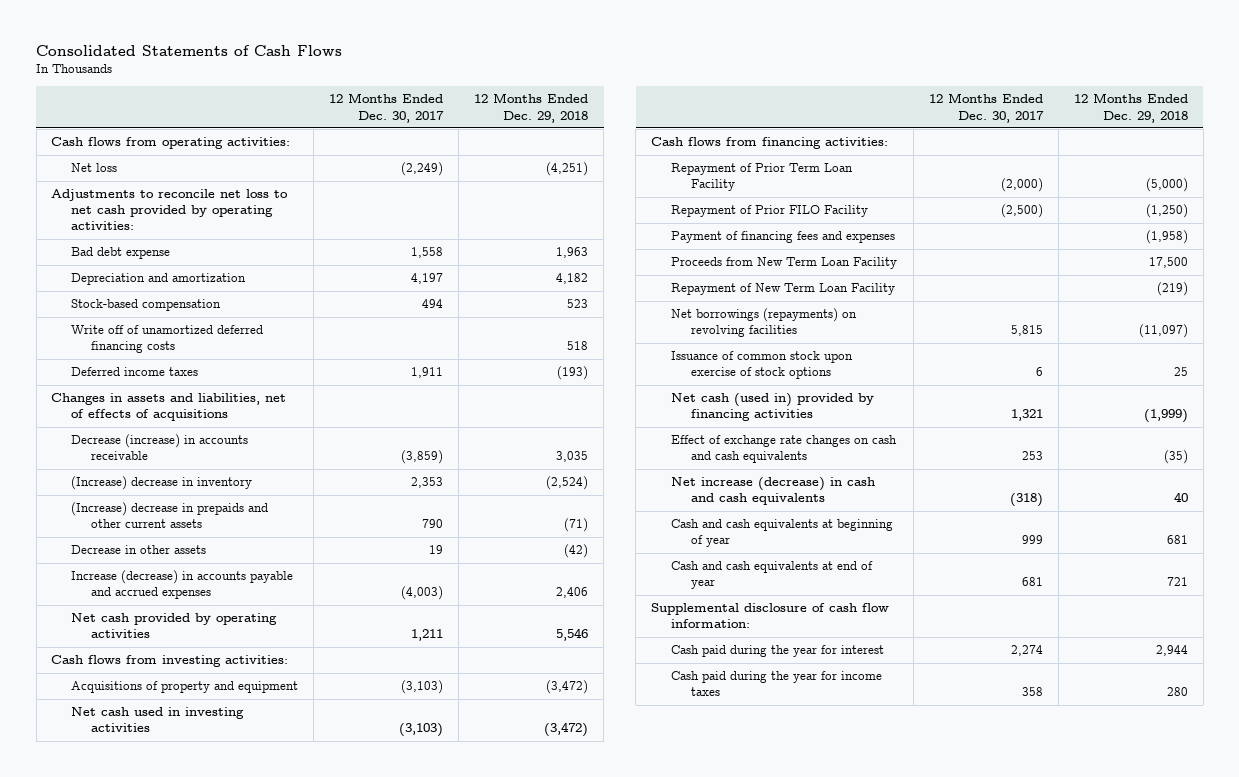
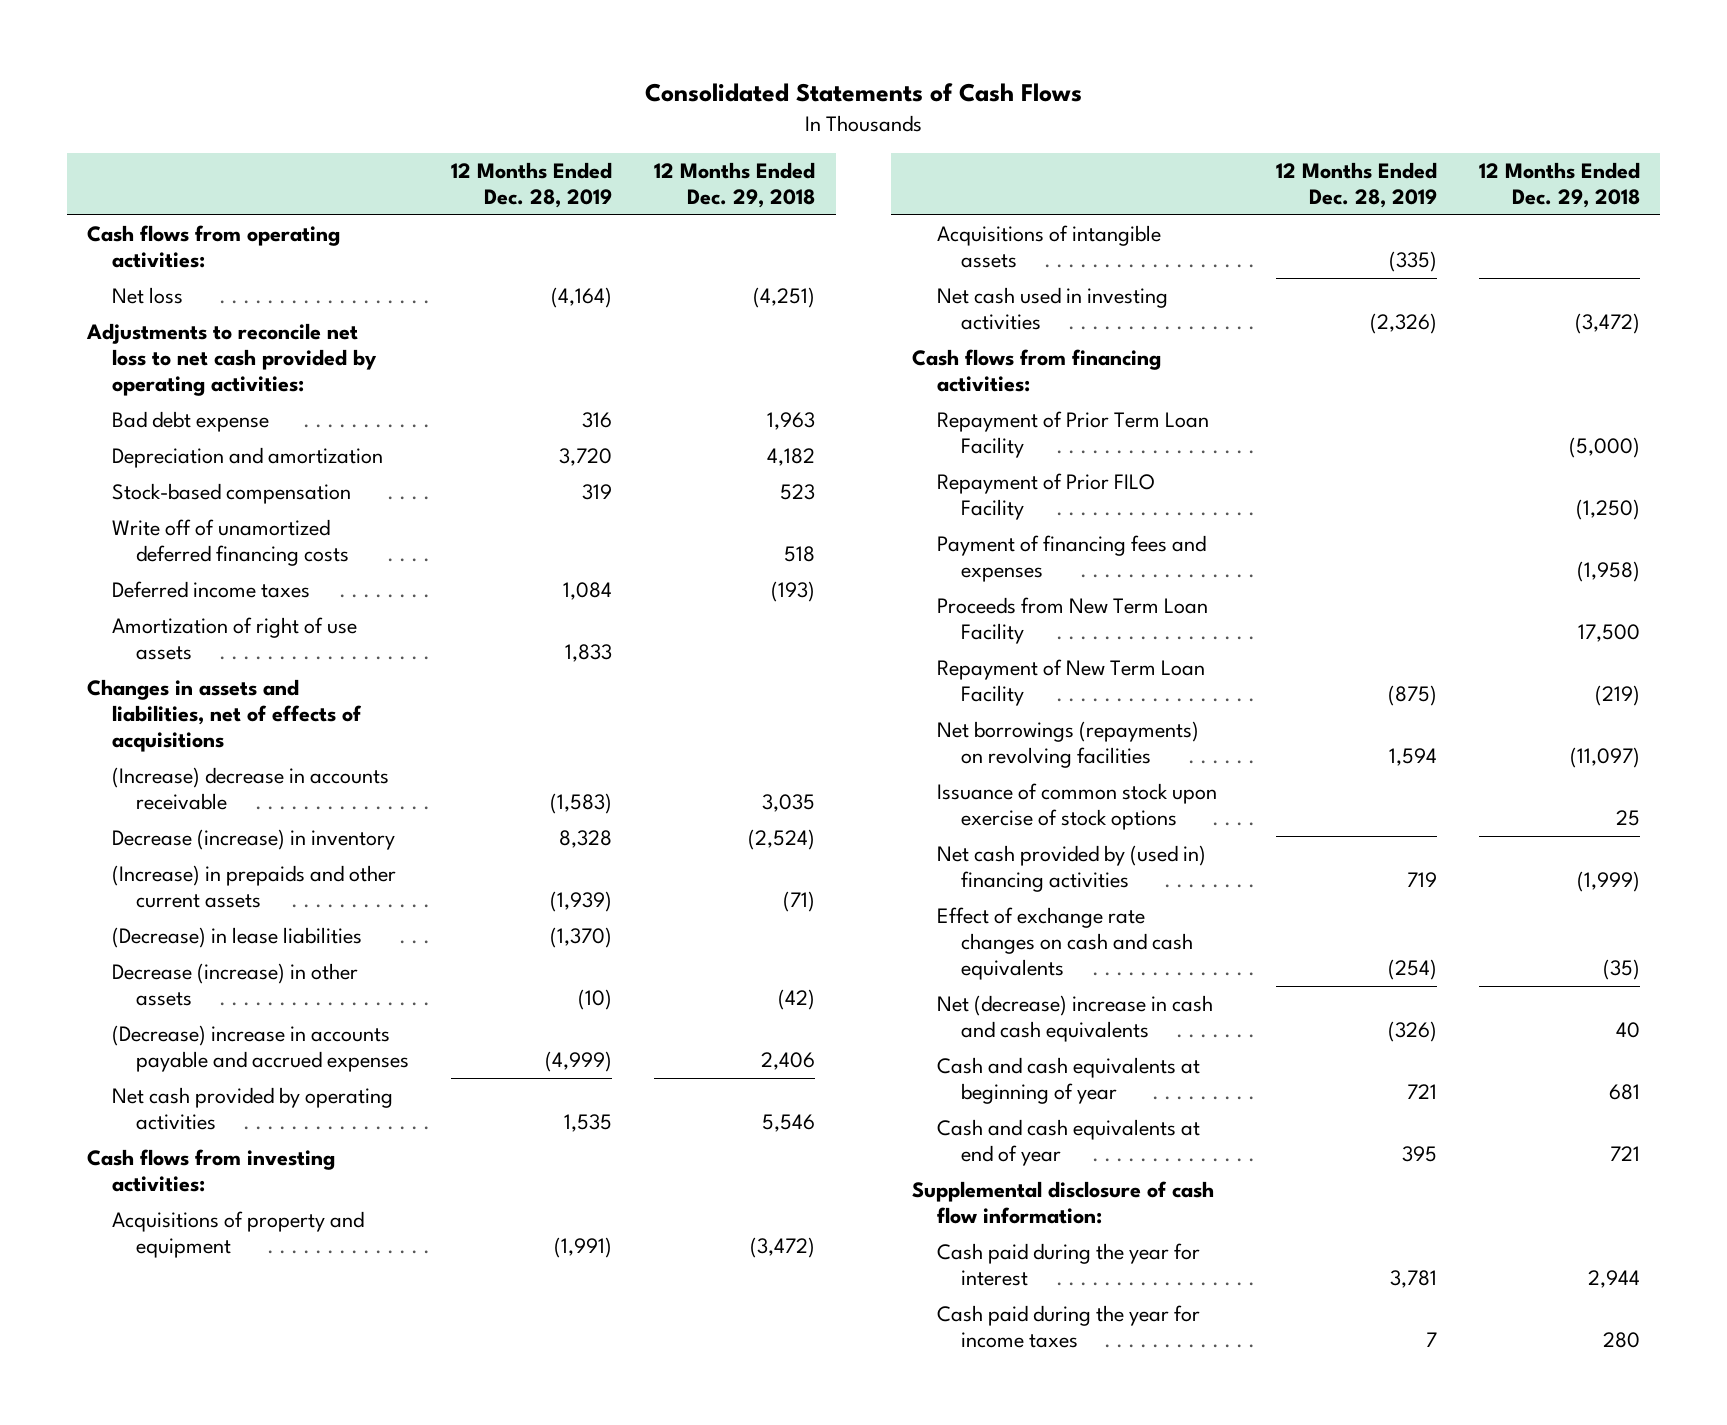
[329,93,445,123] 12 Months Ended Dec. 30, 2017 -> none
none -> [451,162,613,209] 12 Months Ended Dec. 28, 2019
none -> [111,617,357,661] Amortization of right of use assets
[71,434,249,461] Decrease (increase) in accounts receivable -> [111,767,389,811] (Increase) decrease in accounts receivable
[71,476,253,491] (Increase) decrease in inventory -> [111,829,395,851] Decrease (increase) in inventory
[71,502,269,529] (Increase) decrease in prepaids and other current assets -> [111,865,396,909] (Increase) in prepaids and other current assets
none -> [111,927,362,949] (Decrease) in lease liabilities
[71,545,207,555] Decrease in other assets -> [111,963,358,1007] Decrease (increase) in other assets
[71,570,294,600] Increase (decrease) in accounts payable and accrued expenses -> [111,1025,410,1073] (Decrease) increase in accounts payable and accrued expenses
none -> [936,225,1161,269] Acquisitions of intangible assets
[671,393,875,422] Net cash (used in) provided by financing activities -> [936,845,1206,893] Net cash provided by (used in) financing activities
[671,477,876,506] Net increase (decrease) in cash and cash equivalents -> [936,995,1213,1043] Net (decrease) increase in cash and cash equivalents

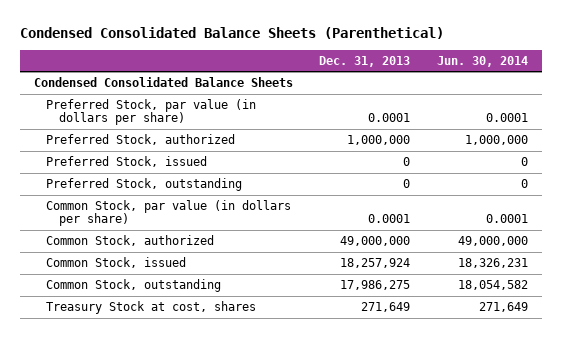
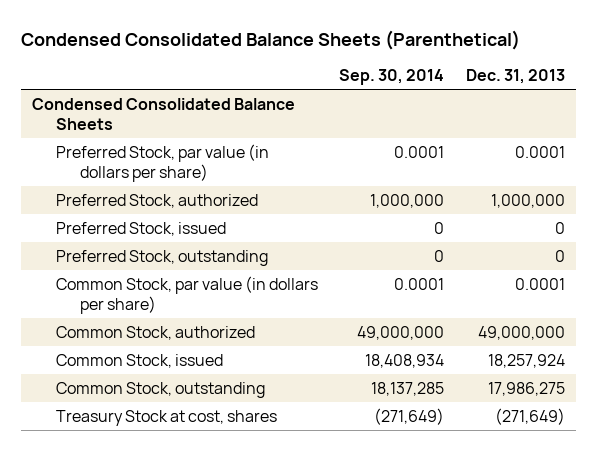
[437,55,529,67] Jun. 30, 2014 -> none
none -> [339,69,445,86] Sep. 30, 2014
[361,302,411,313] 271,649 -> [494,407,565,425] (271,649)

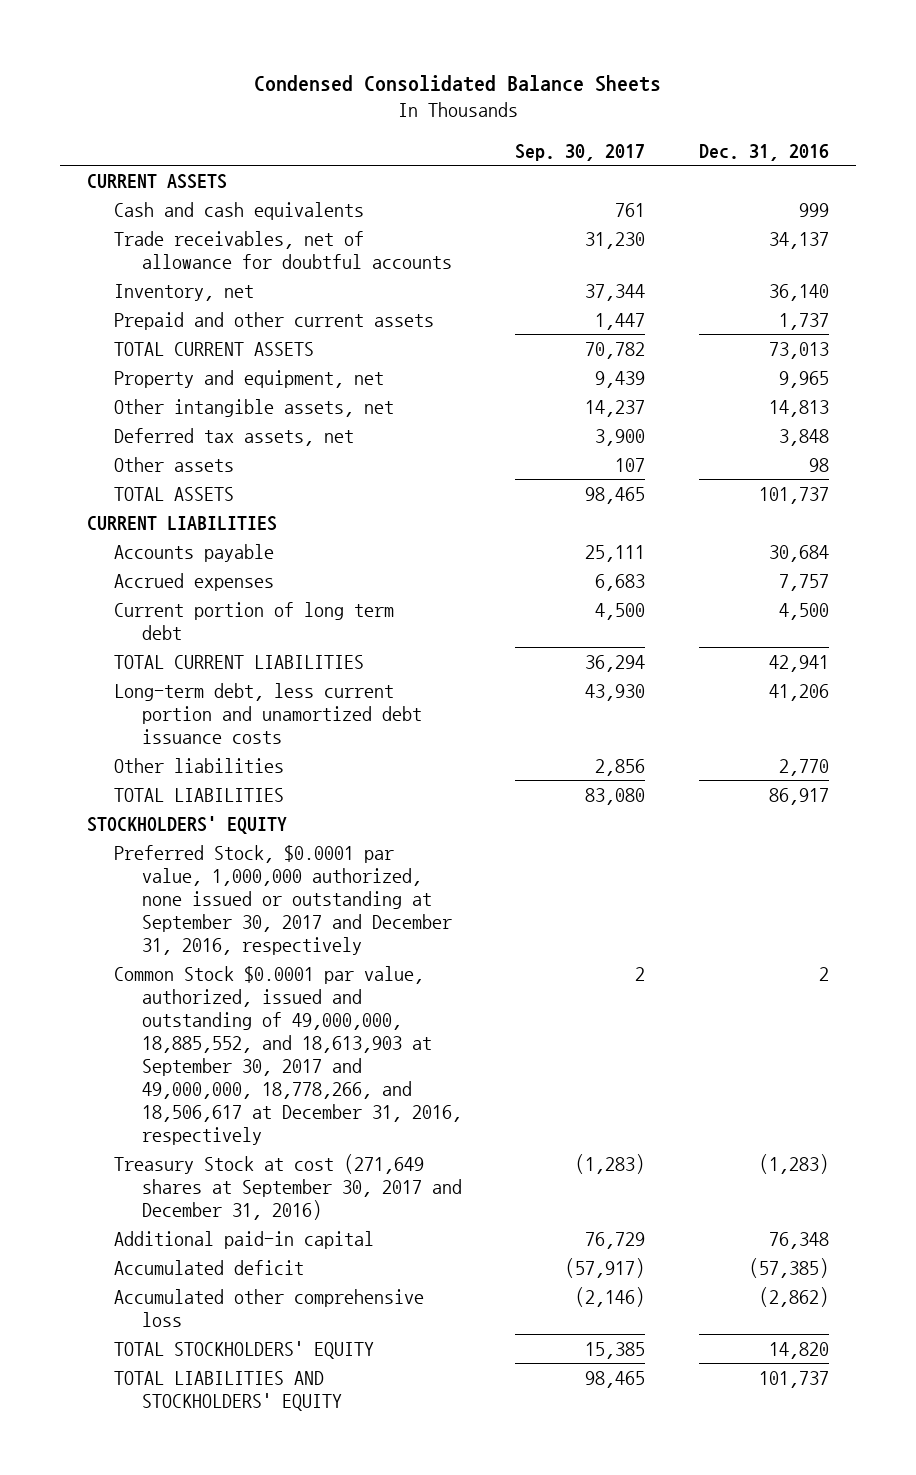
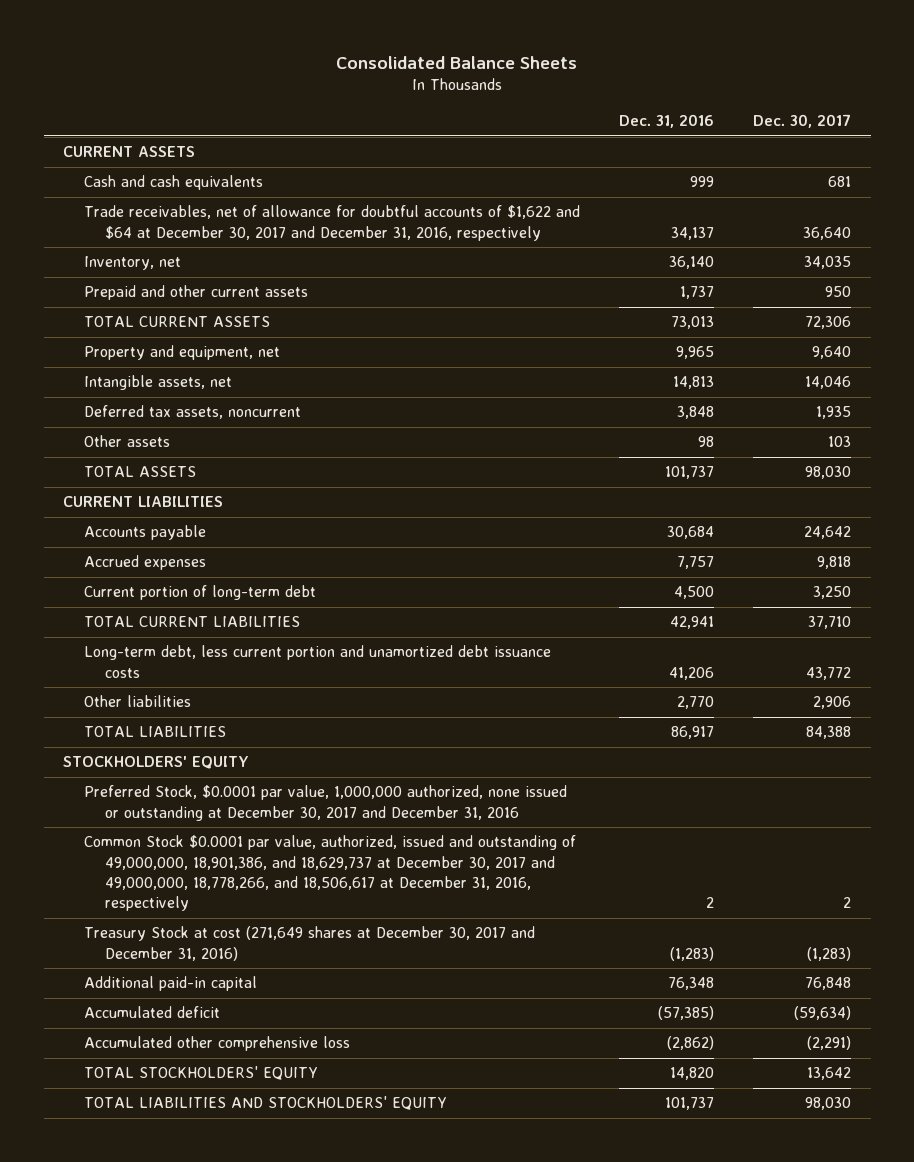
[254,75,662,93] Condensed Consolidated Balance Sheets -> [336,55,578,69] Consolidated Balance Sheets
[515,143,646,161] Sep. 30, 2017 -> none
none -> [753,114,852,129] Dec. 30, 2017
[114,230,452,269] Trade receivables, net of allowance for doubtful accounts -> [84,205,581,241] Trade receivables, net of allowance for doubtful accounts of $1,622 and $64 at December 30, 2017 and December 31, 2016, respectively
[114,398,395,417] Other intangible assets, net -> [84,375,233,391] Intangible assets, net
[114,427,355,446] Deferred tax assets, net -> [84,405,302,420] Deferred tax assets, noncurrent
[114,601,395,640] Current portion of long term debt -> [84,585,317,601] Current portion of long-term debt
[114,844,452,955] Preferred Stock, $0.0001 par value, 1,000,000 authorized, none issued or outstanding at September 30, 2017 and December 31, 2016, respectively -> [84,785,568,821] Preferred Stock, $0.0001 par value, 1,000,000 authorized, none issued or outstanding at December 30, 2017 and December 31, 2016
[114,965,462,1145] Common Stock $0.0001 par value, authorized, issued and outstanding of 49,000,000, 18,885,552, and 18,613,903 at September 30, 2017 and 49,000,000, 18,778,266, and 18,506,617 at December 31, 2016, respectively -> [84,835,577,912] Common Stock $0.0001 par value, authorized, issued and outstanding of 49,000,000, 18,901,386, and 18,629,737 at December 30, 2017 and 49,000,000, 18,778,266, and 18,506,617 at December 31, 2016, respectively
[114,1153,462,1220] Treasury Stock at cost (271,649 shares at September 30, 2017 and December 31, 2016) -> [84,926,536,961] Treasury Stock at cost (271,649 shares at December 30, 2017 and December 31, 2016)

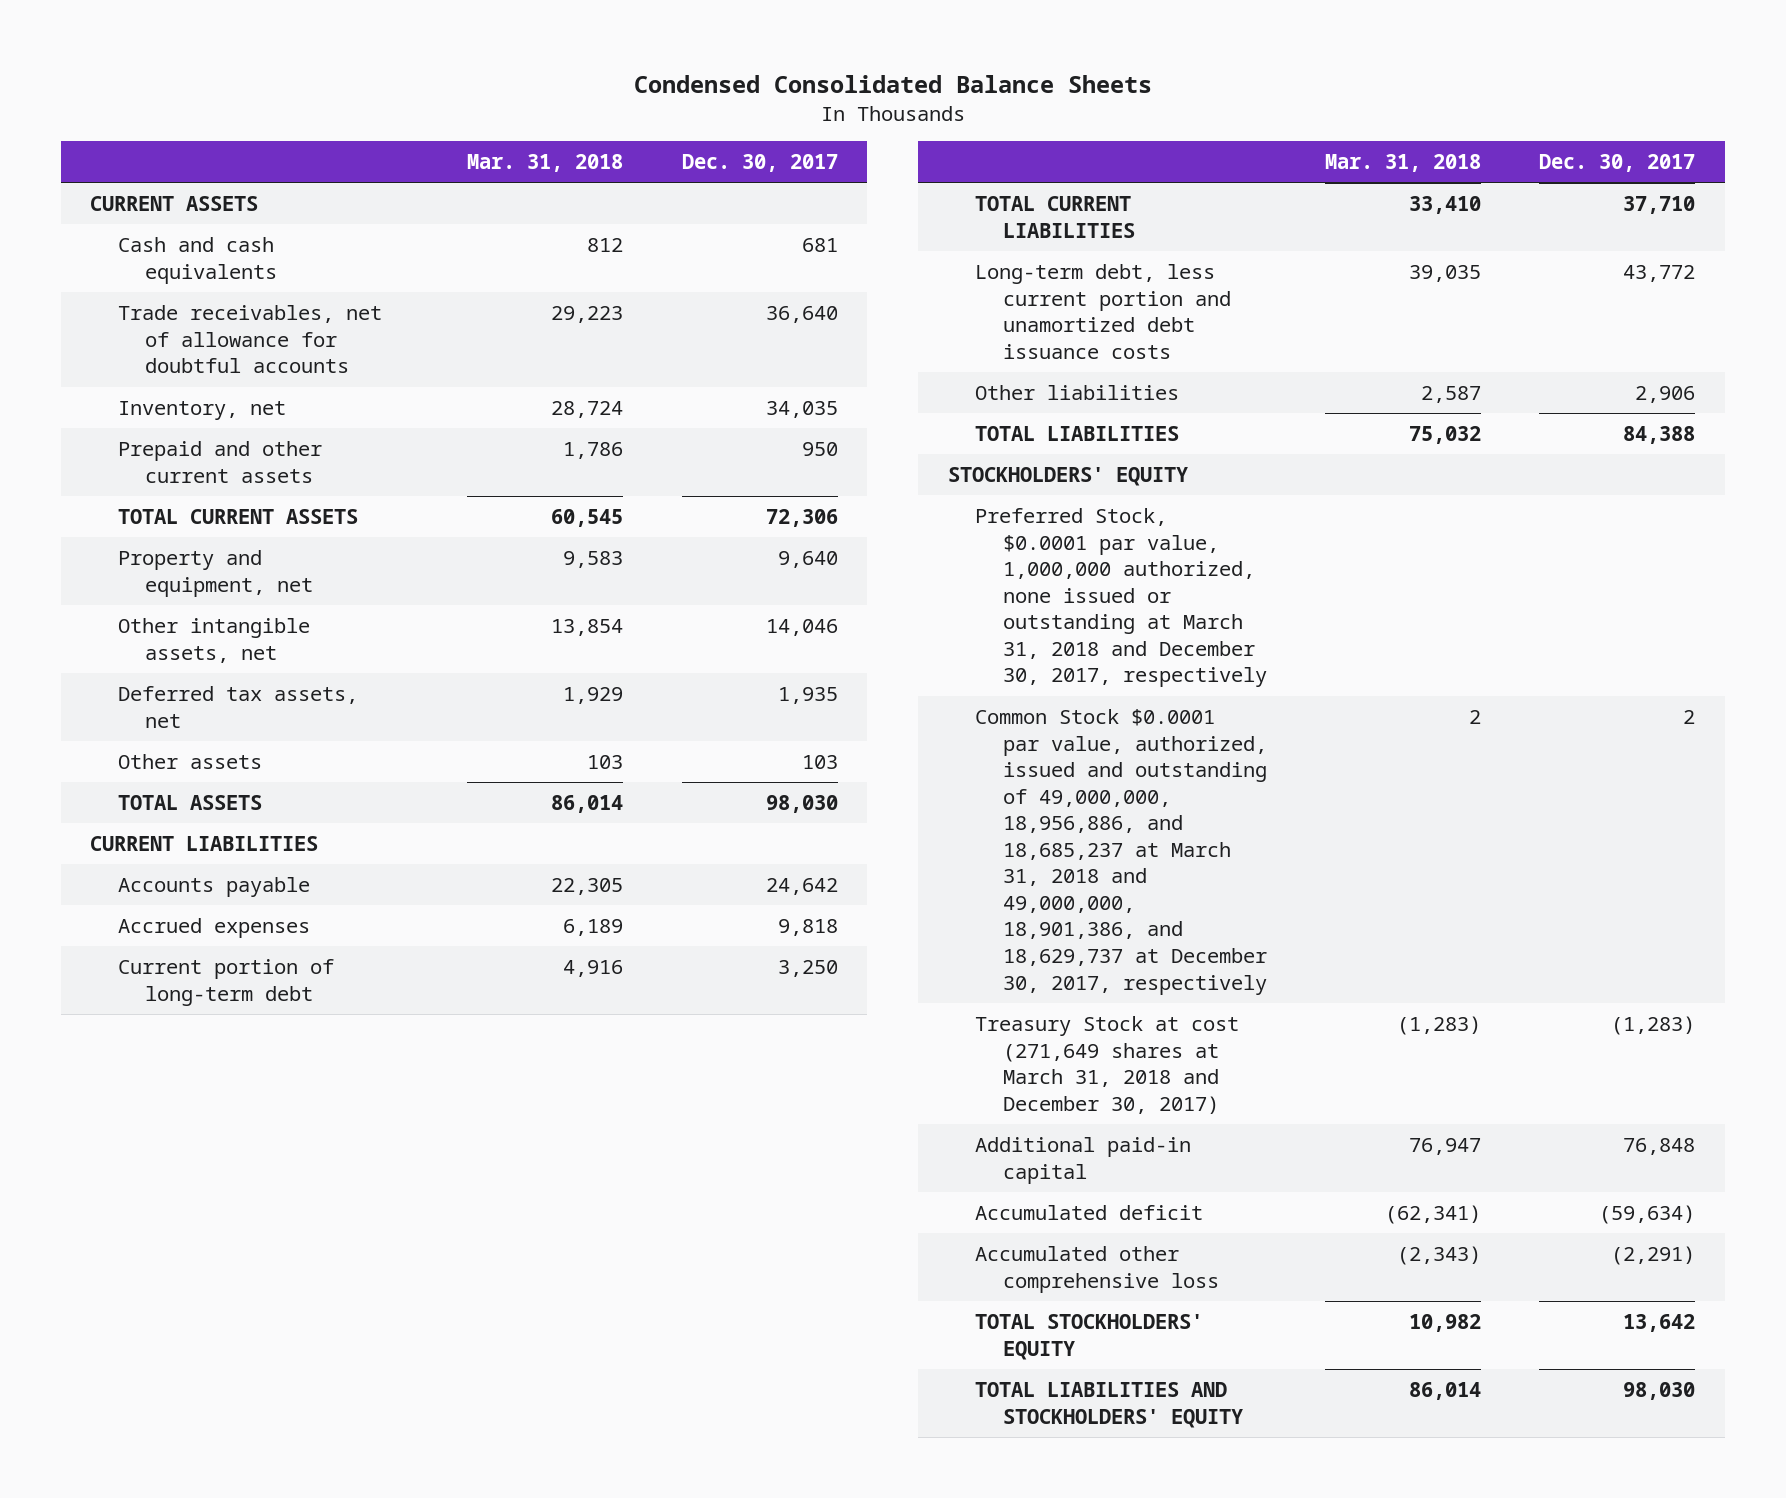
[336,55,578,69] Consolidated Balance Sheets -> [633,74,1152,93] Condensed Consolidated Balance Sheets
[619,114,715,129] Dec. 31, 2016 -> none
none -> [467,154,624,173] Mar. 31, 2018
[84,205,581,241] Trade receivables, net of allowance for doubtful accounts of $1,622 and $64 at December 30, 2017 and December 31, 2016, respectively -> [117,305,382,374] Trade receivables, net of allowance for doubtful accounts
[84,375,233,391] Intangible assets, net -> [117,618,310,663] Other intangible assets, net
[84,405,302,420] Deferred tax assets, noncurrent -> [117,686,358,728] Deferred tax assets, net
[84,785,568,821] Preferred Stock, $0.0001 par value, 1,000,000 authorized, none issued or outstanding at December 30, 2017 and December 31, 2016 -> [975,508,1267,688] Preferred Stock, $0.0001 par value, 1,000,000 authorized, none issued or outstanding at March 31, 2018 and December 30, 2017, respectively
[84,835,577,912] Common Stock $0.0001 par value, authorized, issued and outstanding of 49,000,000, 18,901,386, and 18,629,737 at December 30, 2017 and 49,000,000, 18,778,266, and 18,506,617 at December 31, 2016, respectively -> [975,709,1267,995] Common Stock $0.0001 par value, authorized, issued and outstanding of 49,000,000, 18,956,886, and 18,685,237 at March 31, 2018 and 49,000,000, 18,901,386, and 18,629,737 at December 30, 2017, respectively
[84,926,536,961] Treasury Stock at cost (271,649 shares at December 30, 2017 and December 31, 2016) -> [975,1016,1240,1114] Treasury Stock at cost (271,649 shares at March 31, 2018 and December 30, 2017)

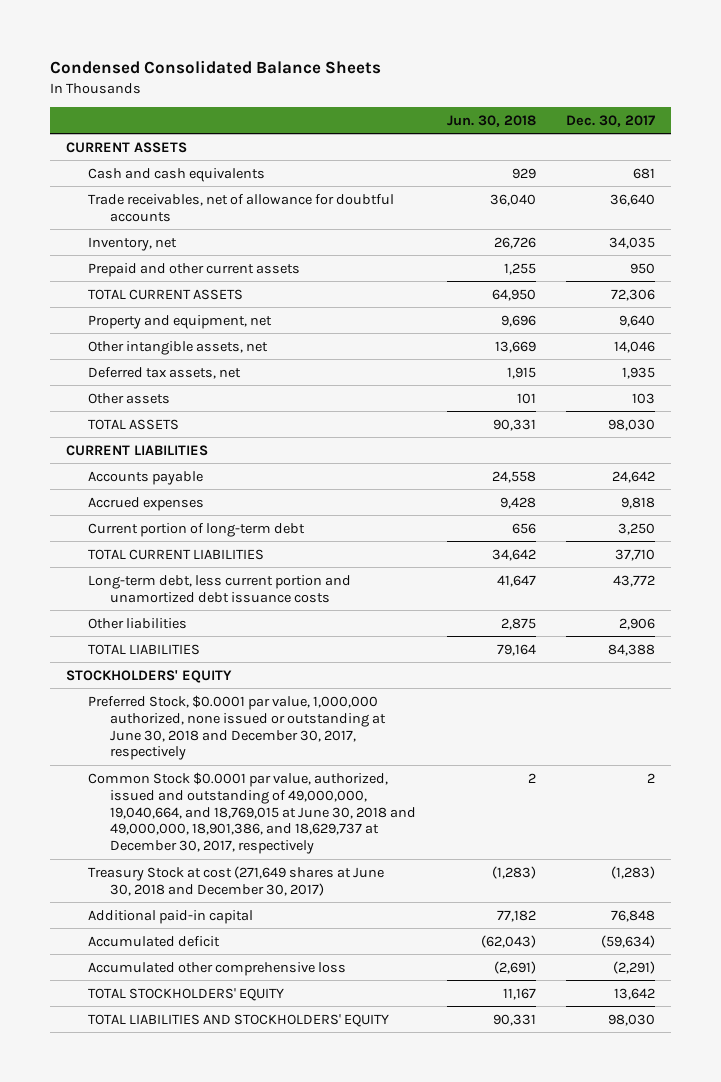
[467,154,624,173] Mar. 31, 2018 -> none
none -> [446,114,536,127] Jun. 30, 2018
[975,508,1267,688] Preferred Stock, $0.0001 par value, 1,000,000 authorized, none issued or outstanding at March 31, 2018 and December 30, 2017, respectively -> [87,694,387,761] Preferred Stock, $0.0001 par value, 1,000,000 authorized, none issued or outstanding at June 30, 2018 and December 30, 2017, respectively
[975,709,1267,995] Common Stock $0.0001 par value, authorized, issued and outstanding of 49,000,000, 18,956,886, and 18,685,237 at March 31, 2018 and 49,000,000, 18,901,386, and 18,629,737 at December 30, 2017, respectively -> [87,771,417,855] Common Stock $0.0001 par value, authorized, issued and outstanding of 49,000,000, 19,040,664, and 18,769,015 at June 30, 2018 and 49,000,000, 18,901,386, and 18,629,737 at December 30, 2017, respectively
[975,1016,1240,1114] Treasury Stock at cost (271,649 shares at March 31, 2018 and December 30, 2017) -> [87,865,384,896] Treasury Stock at cost (271,649 shares at June 30, 2018 and December 30, 2017)

